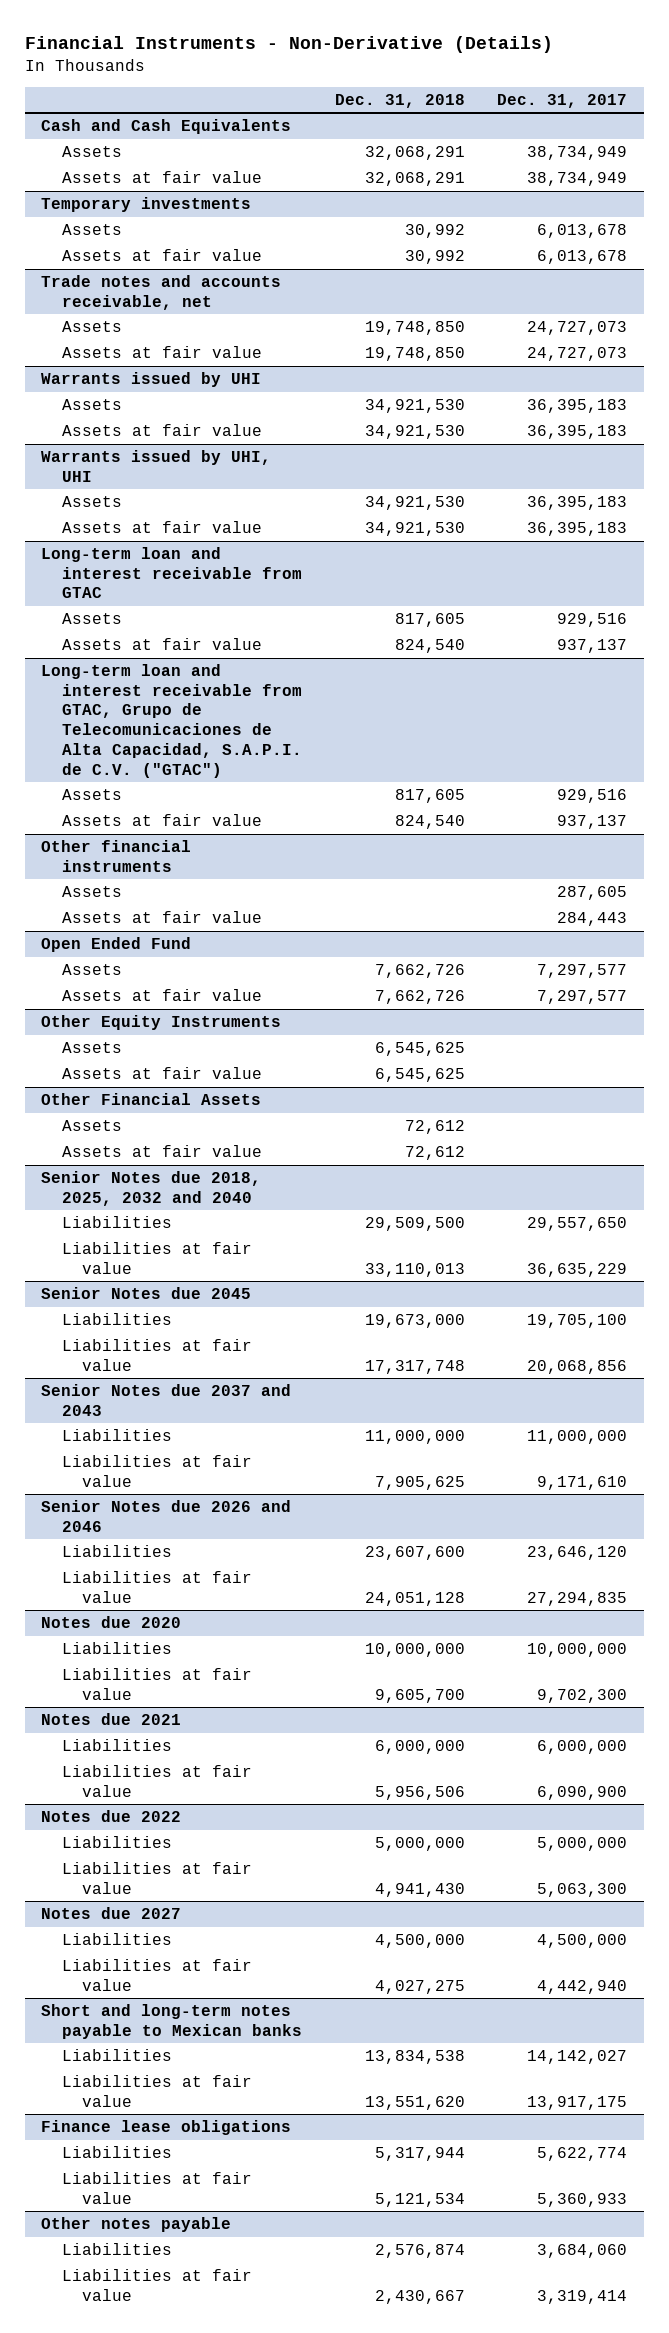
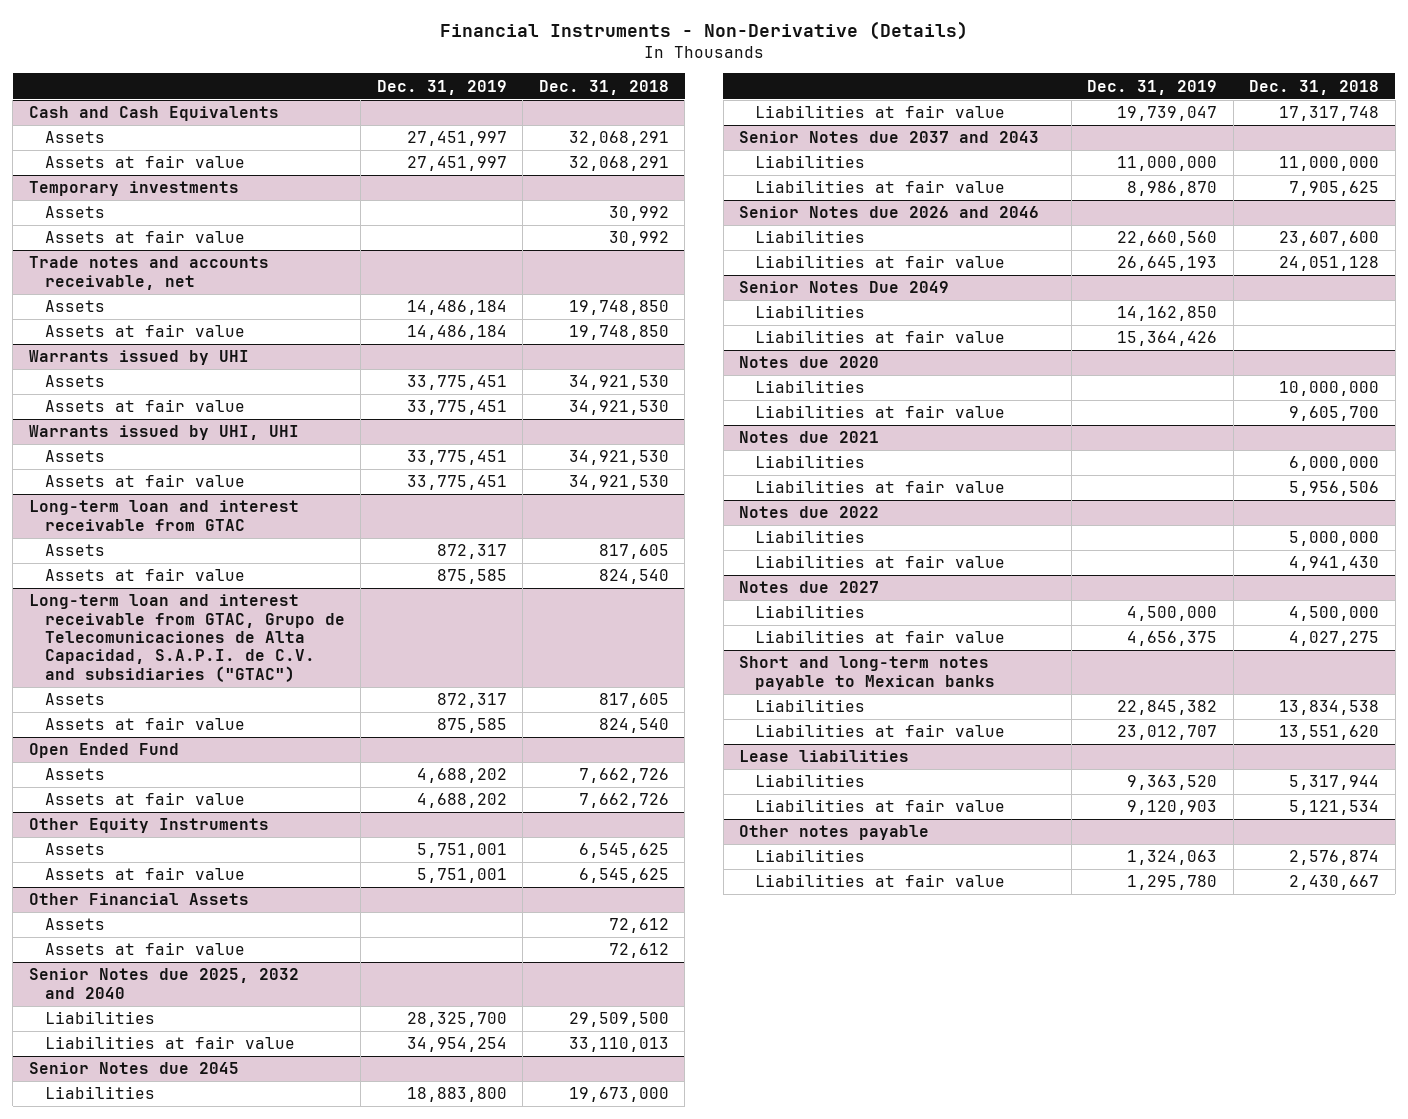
[497,93,628,108] Dec. 31, 2017 -> none
none -> [376,79,507,95] Dec. 31, 2019
[41,664,302,778] Long-term loan and interest receivable from GTAC, Grupo de Telecomunicaciones de Alta Capacidad, S.A.P.I. de C.V. ("GTAC") -> [28,594,345,682] Long-term loan and interest receivable from GTAC, Grupo de Telecomunicaciones de Alta Capacidad, S.A.P.I. de C.V. and subsidiaries ("GTAC")
[41,840,192,872] Other financial instruments -> none
[61,886,122,898] Assets -> none
[61,911,262,924] Assets at fair value -> none
[41,1171,262,1206] Senior Notes due 2018, 2025, 2032 and 2040 -> [28,968,299,999] Senior Notes due 2025, 2032 and 2040
none -> [739,281,950,294] Senior Notes Due 2049
none -> [755,305,866,319] Liabilities
none -> [755,330,1006,344] Liabilities at fair value
[41,2120,292,2136] Finance lease obligations -> [739,750,910,763] Lease liabilities

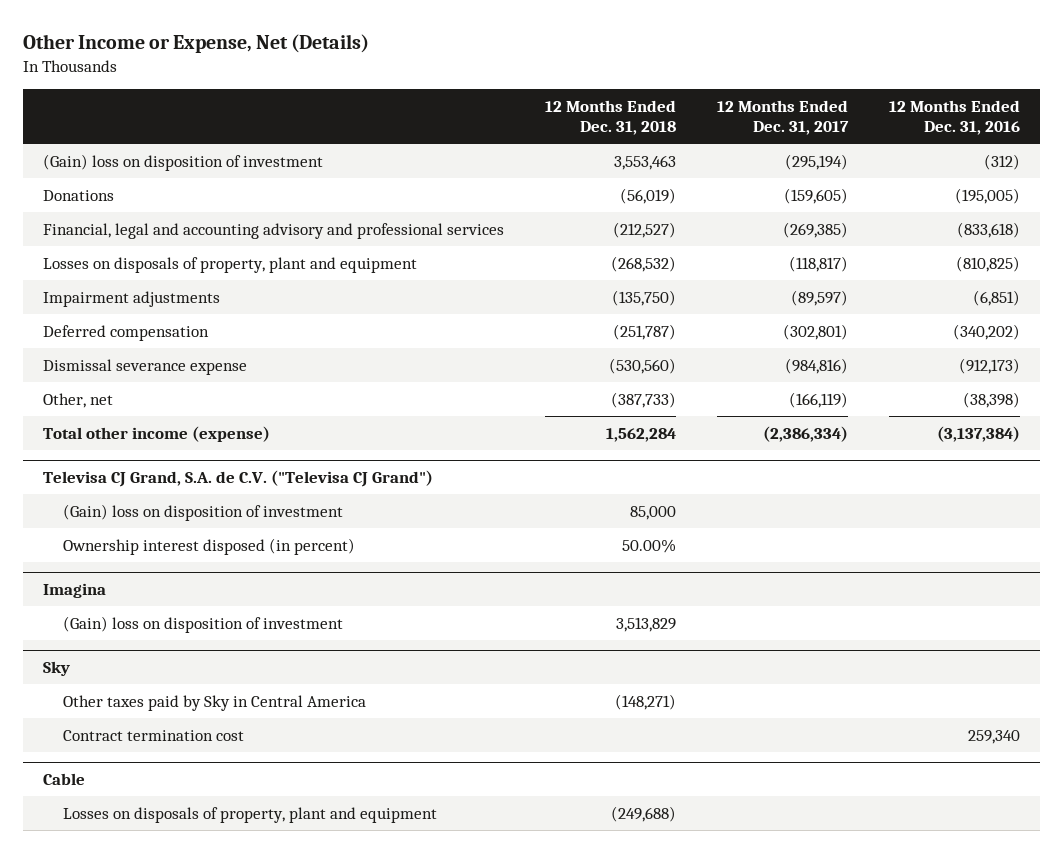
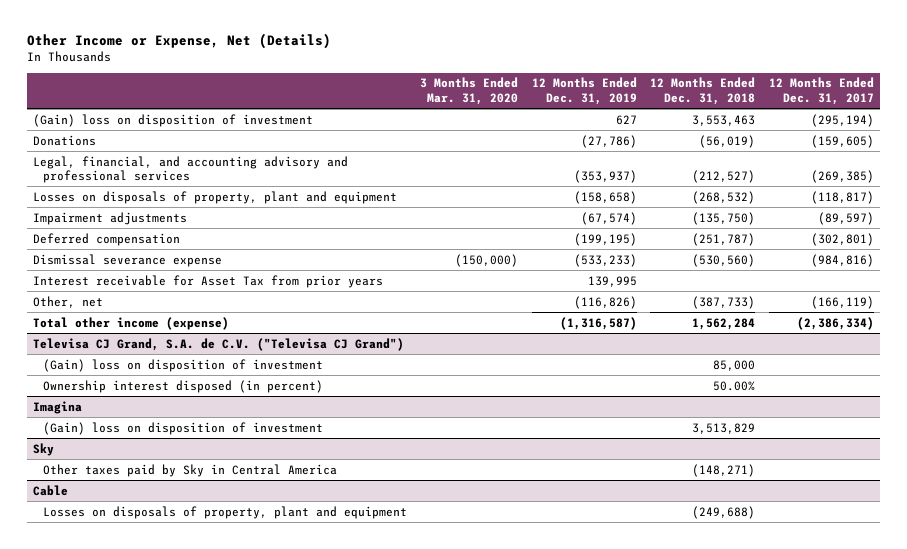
[888,99,1020,136] 12 Months Ended Dec. 31, 2016 -> none
none -> [420,77,519,105] 3 Months Ended Mar. 31, 2020
none -> [531,77,637,105] 12 Months Ended Dec. 31, 2019
[43,222,505,239] Financial, legal and accounting advisory and professional services -> [33,155,349,183] Legal, financial, and accounting advisory and professional services
none -> [33,274,384,288] Interest receivable for Asset Tax from prior years
[62,729,244,741] Contract termination cost -> none

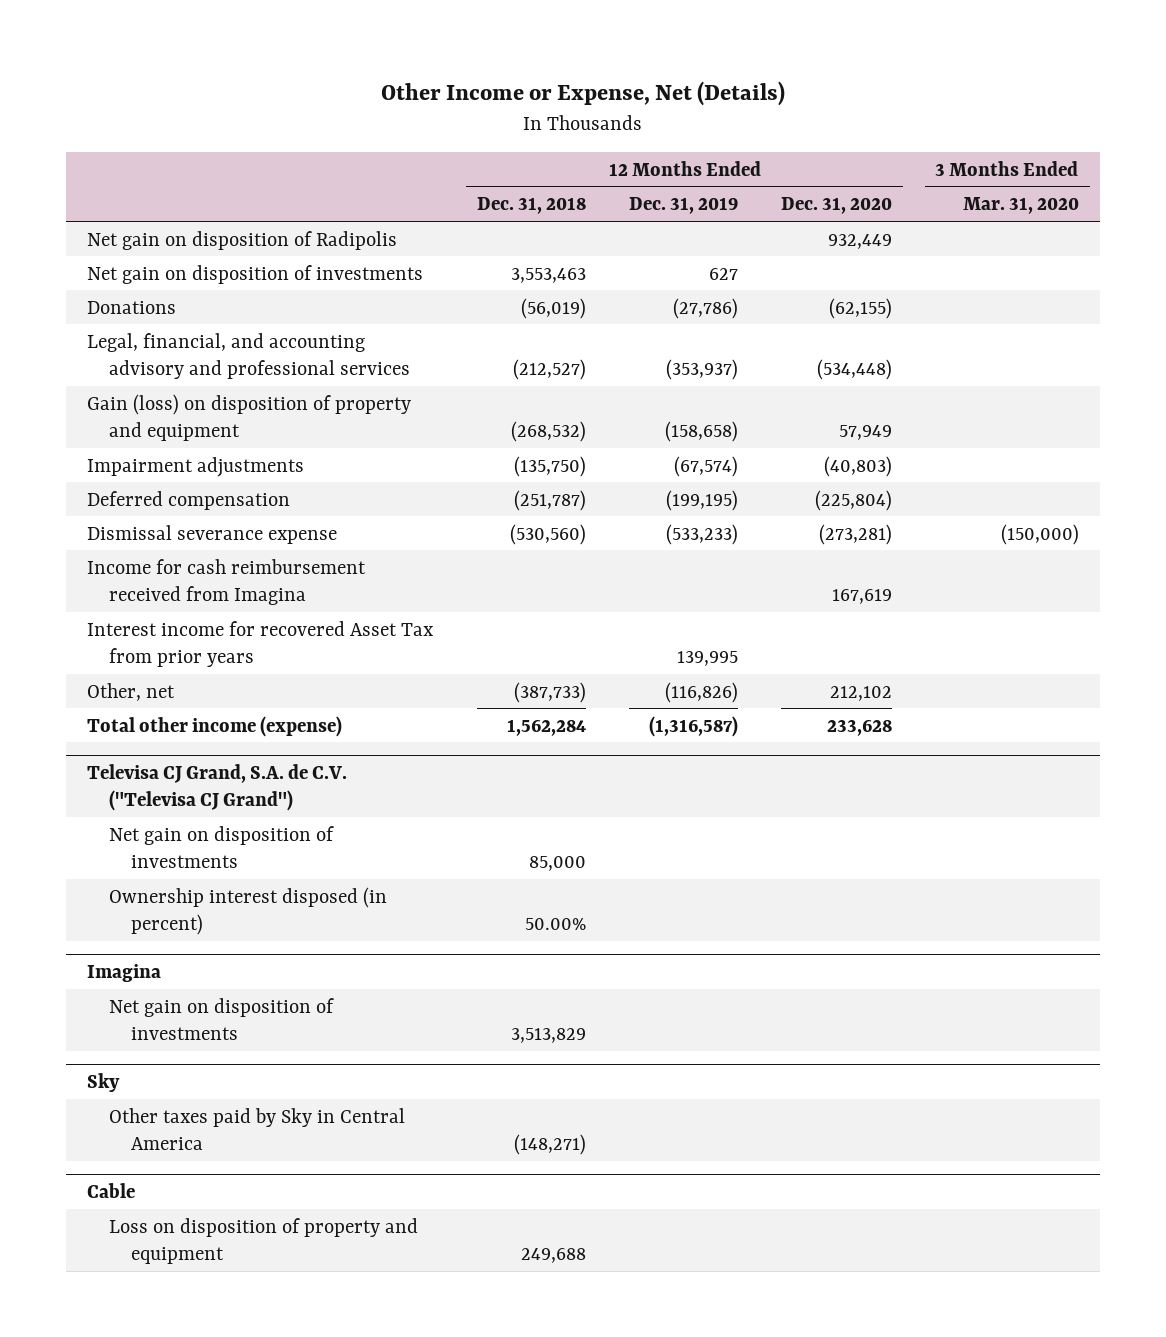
[768,77,874,105] 12 Months Ended Dec. 31, 2017 -> none
none -> [781,197,893,215] Dec. 31, 2020
none -> [87,230,398,250] Net gain on disposition of Radipolis
[33,113,314,127] (Gain) loss on disposition of investment -> [87,264,424,284] Net gain on disposition of investments
[33,190,398,204] Losses on disposals of property, plant and equipment -> [87,393,412,441] Gain (loss) on disposition of property and equipment
none -> [87,558,367,605] Income for cash reimbursement received from Imagina
[33,274,384,288] Interest receivable for Asset Tax from prior years -> [87,620,434,667] Interest income for recovered Asset Tax from prior years
[42,358,323,372] (Gain) loss on disposition of investment -> [108,825,334,868] Net gain on disposition of investments
[42,421,323,435] (Gain) loss on disposition of investment -> [108,997,334,1040] Net gain on disposition of investments
[42,505,407,519] Losses on disposals of property, plant and equipment -> [108,1217,418,1264] Loss on disposition of property and equipment
[692,505,756,519] (249,688) -> [520,1247,586,1263] 249,688

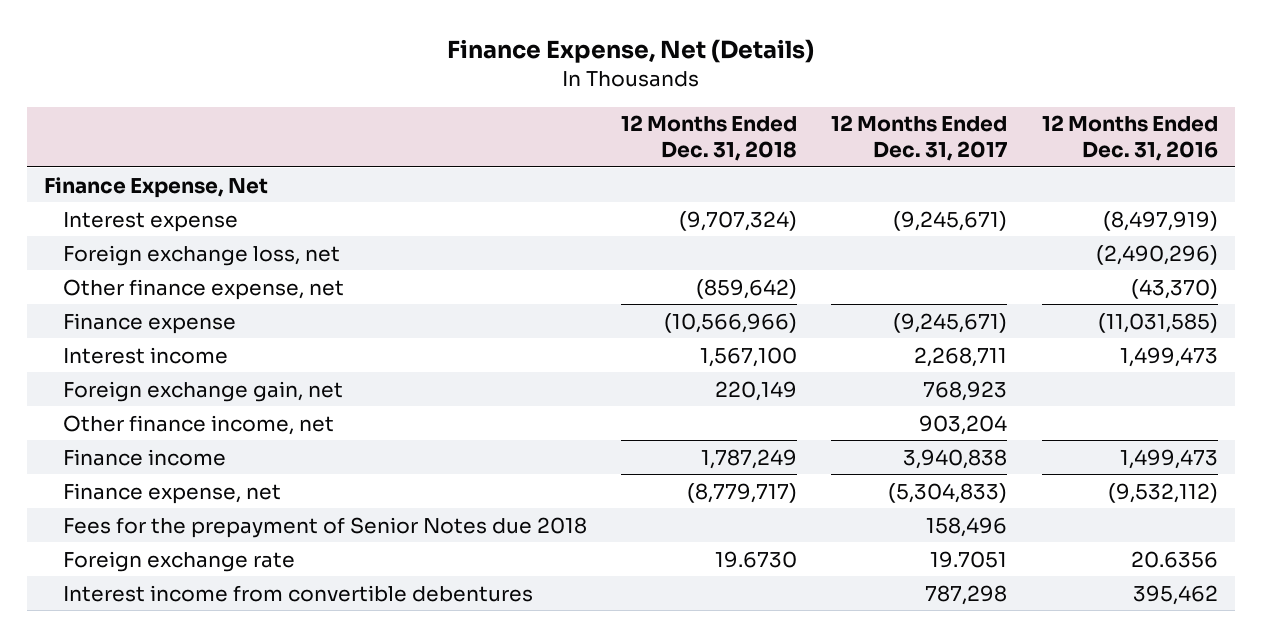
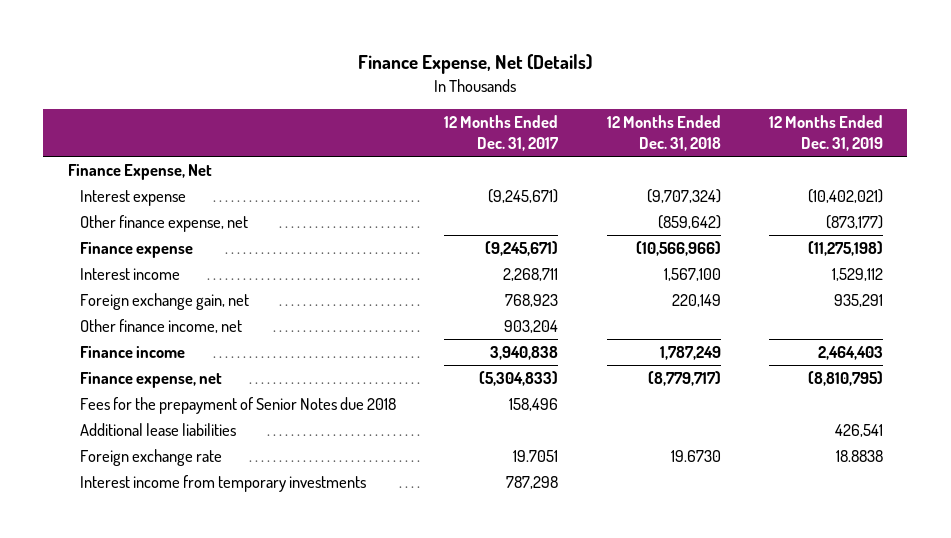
[1041,115,1218,161] 12 Months Ended Dec. 31, 2016 -> none
none -> [769,114,884,152] 12 Months Ended Dec. 31, 2019
[62,244,340,266] Foreign exchange loss, net -> none
none -> [79,423,236,437] Additional lease liabilities
[62,584,533,602] Interest income from convertible debentures -> [79,475,366,493] Interest income from temporary investments

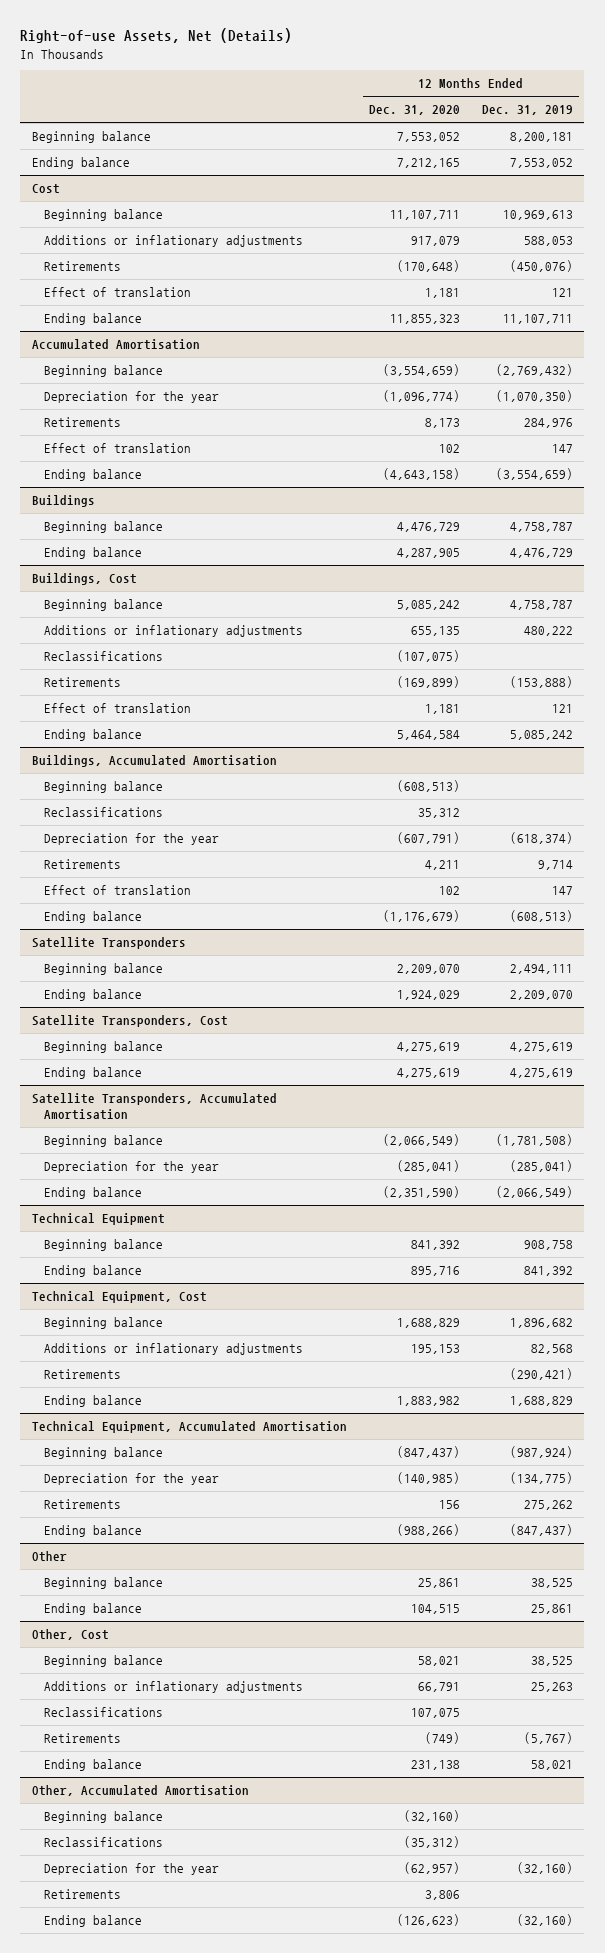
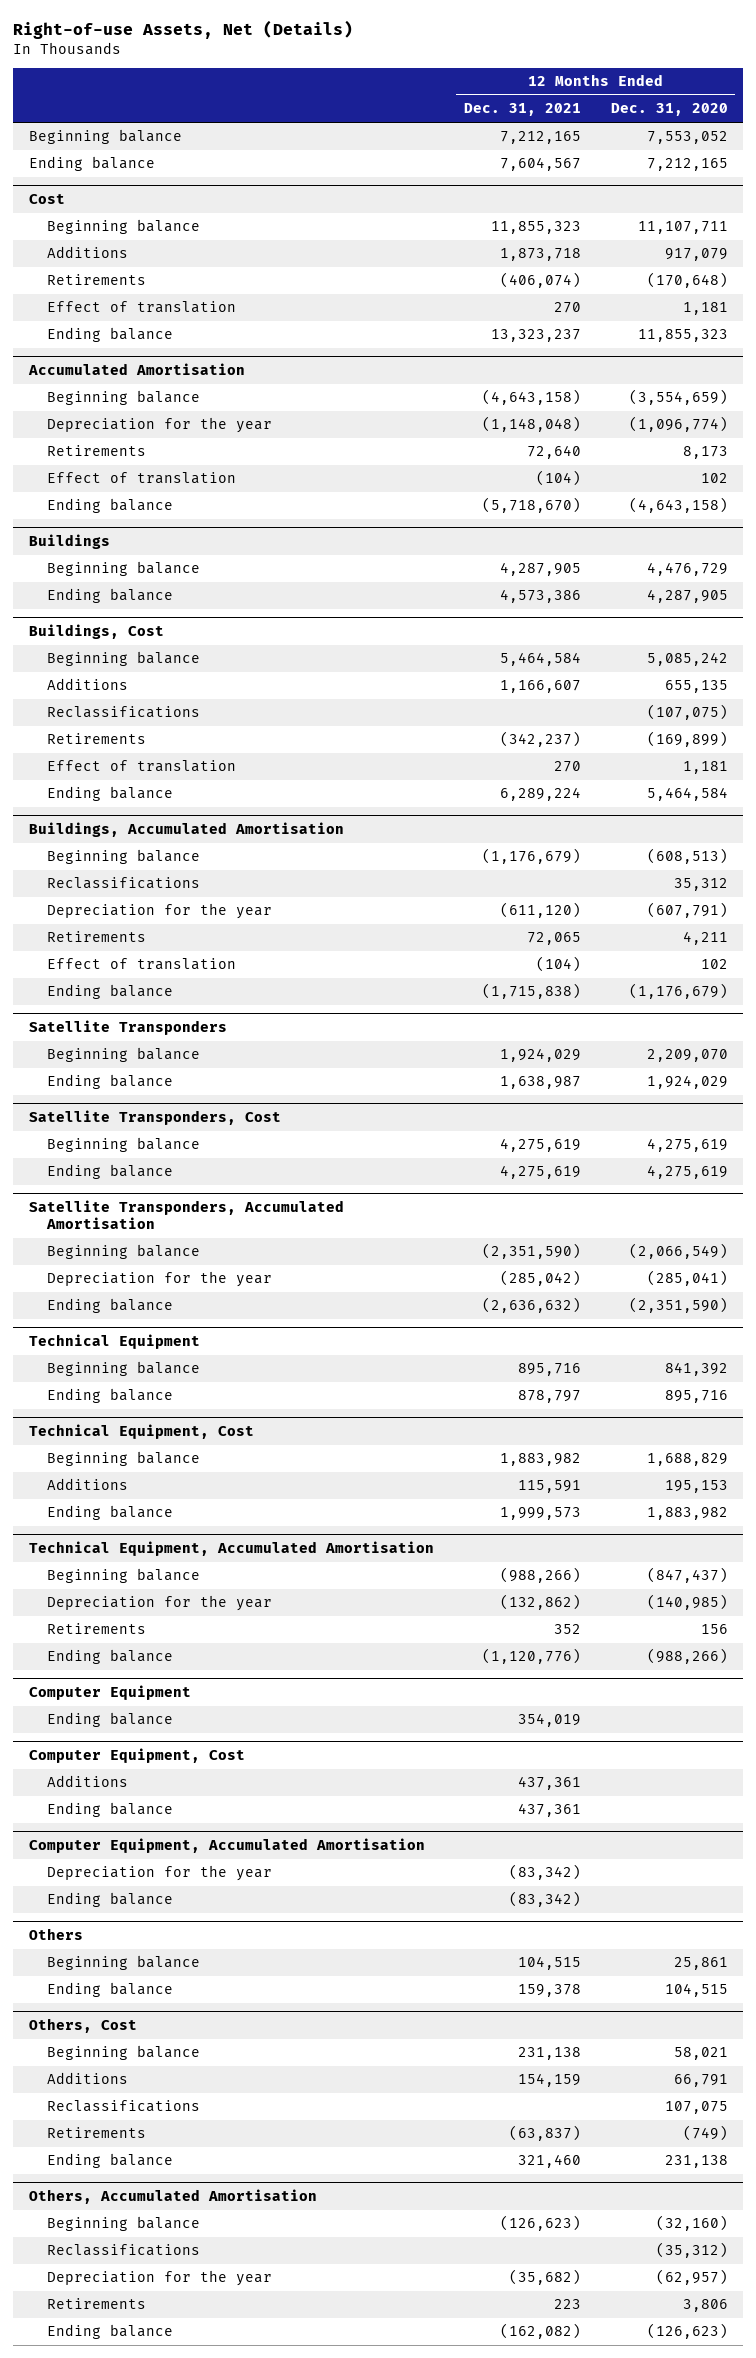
[482,105,574,116] Dec. 31, 2019 -> none
none -> [463,103,581,117] Dec. 31, 2021
[44,235,304,248] Additions or inflationary adjustments -> [46,246,128,259] Additions
[44,625,304,638] Additions or inflationary adjustments -> [46,678,128,691] Additions
[44,1369,122,1380] Retirements -> none
[44,1343,304,1356] Additions or inflationary adjustments -> [46,1478,128,1491] Additions
none -> [28,1685,191,1701] Computer Equipment
none -> [46,1712,173,1728] Ending balance
none -> [28,1748,245,1764] Computer Equipment, Cost
none -> [46,1775,128,1788] Additions
none -> [46,1802,173,1818] Ending balance
none -> [28,1838,425,1854] Computer Equipment, Accumulated Amortisation
none -> [46,1865,272,1882] Depreciation for the year
none -> [46,1892,173,1908] Ending balance
[31,1551,67,1563] Other -> [28,1928,83,1941] Others
[31,1629,109,1641] Other, Cost -> [28,2018,137,2034] Others, Cost
[44,1681,304,1694] Additions or inflationary adjustments -> [46,2072,128,2085] Additions
[31,1785,249,1797] Other, Accumulated Amortisation -> [28,2189,317,2205] Others, Accumulated Amortisation

